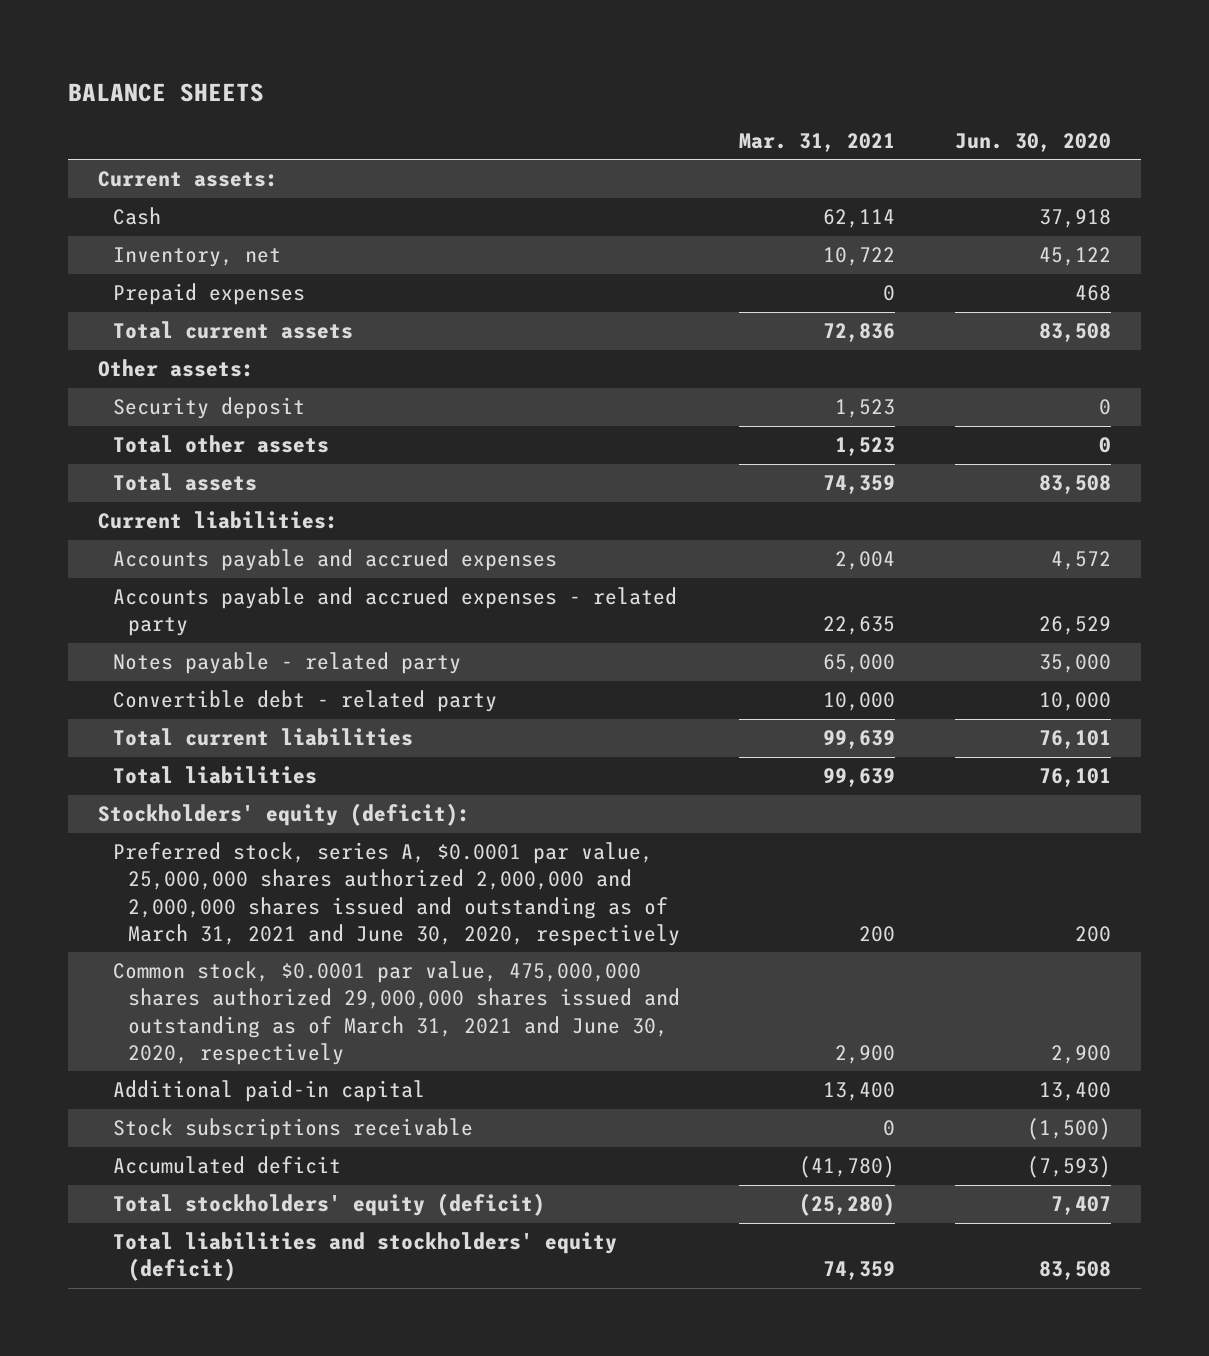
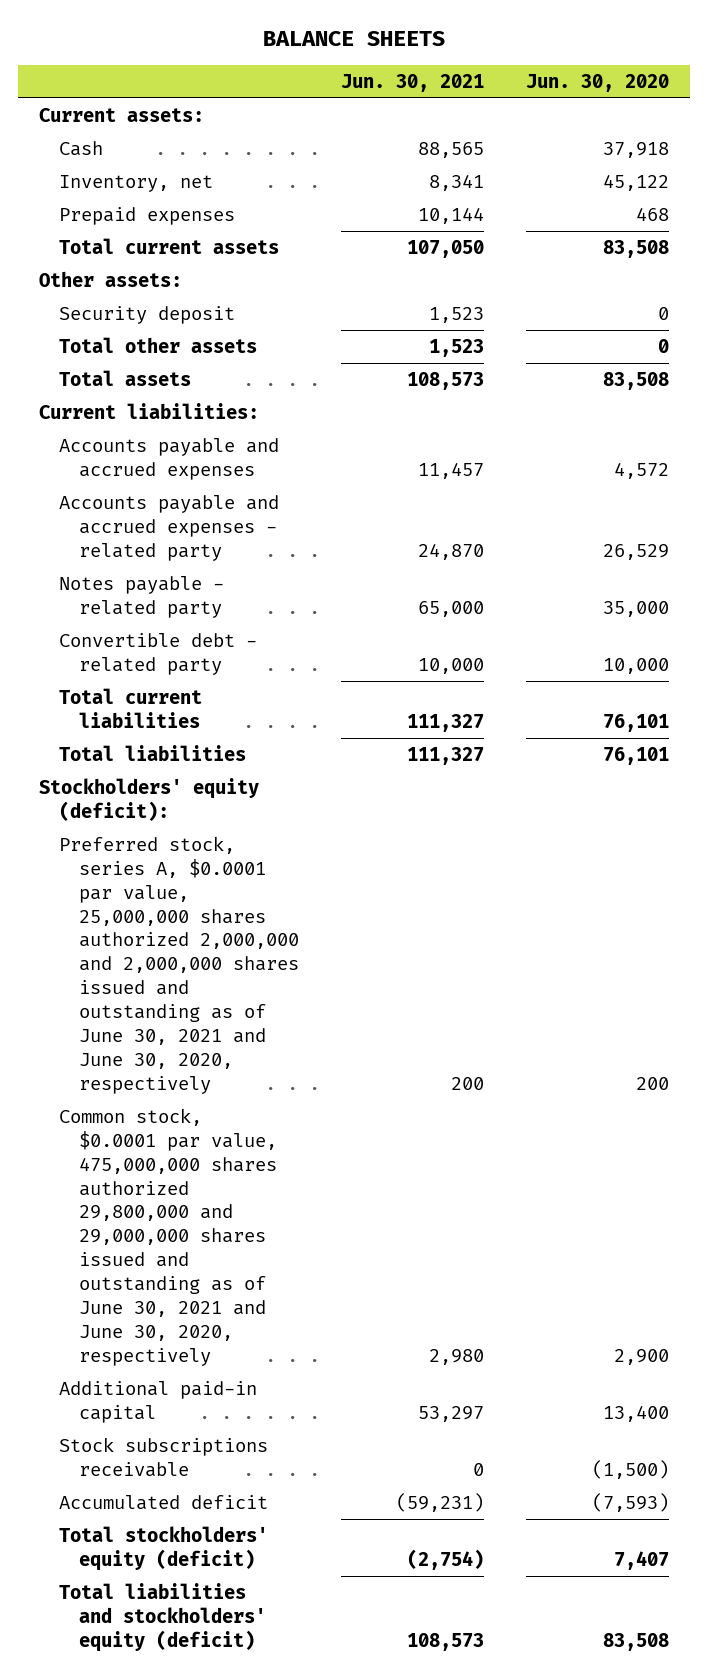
[739,132,896,152] Mar. 31, 2021 -> none
none -> [341,73,485,92] Jun. 30, 2021
[112,842,680,946] Preferred stock, series A, $0.0001 par value, 25,000,000 shares authorized 2,000,000 and 2,000,000 shares issued and outstanding as of March 31, 2021 and June 30, 2020, respectively -> [58,835,300,1094] Preferred stock, series A, $0.0001 par value, 25,000,000 shares authorized 2,000,000 and 2,000,000 shares issued and outstanding as of June 30, 2021 and June 30, 2020, respectively
[112,961,680,1065] Common stock, $0.0001 par value, 475,000,000 shares authorized 29,000,000 shares issued and outstanding as of March 31, 2021 and June 30, 2020, respectively -> [58,1107,278,1366] Common stock, $0.0001 par value, 475,000,000 shares authorized 29,800,000 and 29,000,000 shares issued and outstanding as of June 30, 2021 and June 30, 2020, respectively

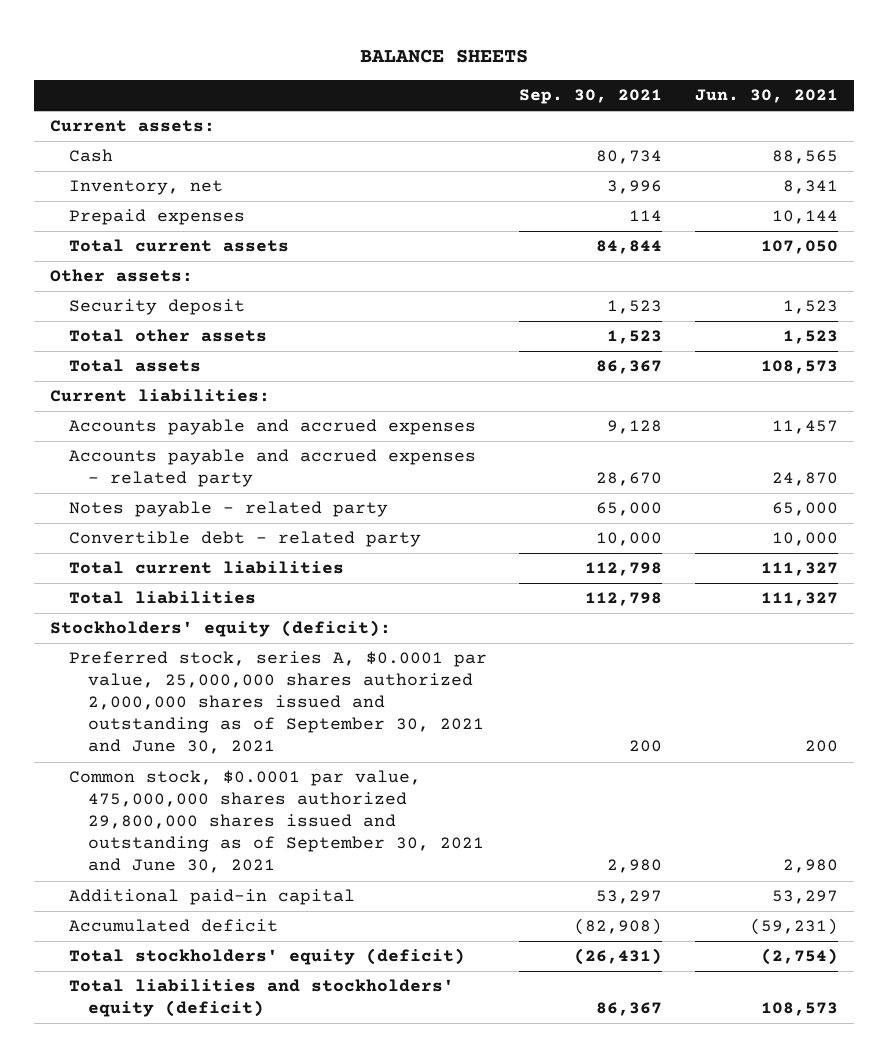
[526,73,670,92] Jun. 30, 2020 -> none
none -> [519,89,663,105] Sep. 30, 2021
[58,835,300,1094] Preferred stock, series A, $0.0001 par value, 25,000,000 shares authorized 2,000,000 and 2,000,000 shares issued and outstanding as of June 30, 2021 and June 30, 2020, respectively -> [69,651,488,755] Preferred stock, series A, $0.0001 par value, 25,000,000 shares authorized 2,000,000 shares issued and outstanding as of September 30, 2021 and June 30, 2021
[58,1107,278,1366] Common stock, $0.0001 par value, 475,000,000 shares authorized 29,800,000 and 29,000,000 shares issued and outstanding as of June 30, 2021 and June 30, 2020, respectively -> [69,770,485,874] Common stock, $0.0001 par value, 475,000,000 shares authorized 29,800,000 shares issued and outstanding as of September 30, 2021 and June 30, 2021
[58,1436,268,1477] Stock subscriptions receivable -> none

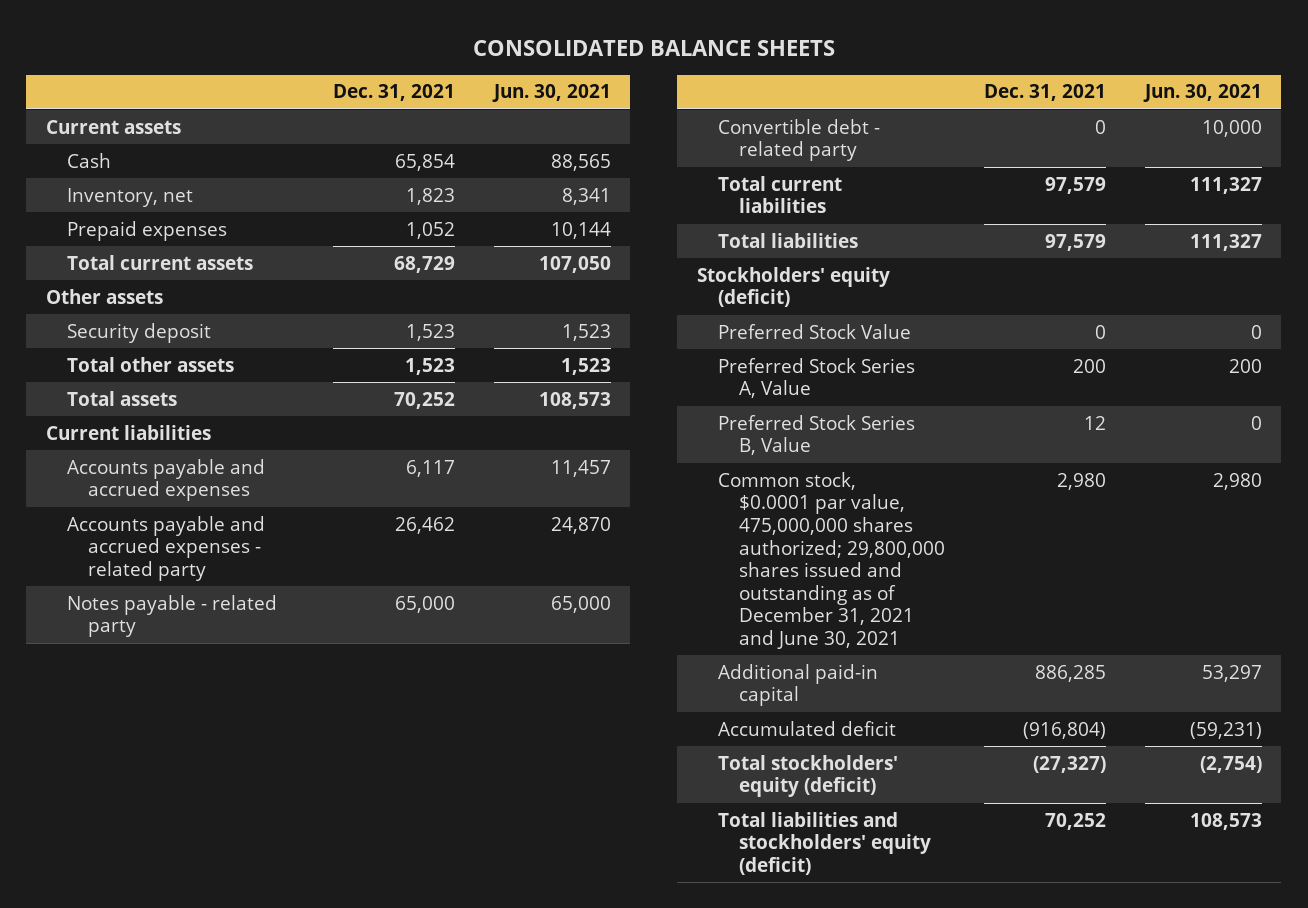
[359,48,528,63] BALANCE SHEETS -> [472,39,835,56] CONSOLIDATED BALANCE SHEETS
[519,89,663,105] Sep. 30, 2021 -> none
none -> [332,84,455,102] Dec. 31, 2021
[50,120,216,133] Current assets: -> [45,119,181,134] Current assets
[50,269,194,283] Other assets: -> [45,288,163,304] Other assets
[50,389,271,403] Current liabilities: -> [45,424,211,440] Current liabilities
[69,651,488,755] Preferred stock, series A, $0.0001 par value, 25,000,000 shares authorized 2,000,000 shares issued and outstanding as of September 30, 2021 and June 30, 2021 -> none
[50,620,392,638] Stockholders' equity (deficit): -> [696,266,890,308] Stockholders' equity (deficit)
none -> [717,323,911,339] Preferred Stock Value
none -> [717,357,915,399] Preferred Stock Series A, Value
none -> [717,414,915,456] Preferred Stock Series B, Value
[69,770,485,874] Common stock, $0.0001 par value, 475,000,000 shares authorized 29,800,000 shares issued and outstanding as of September 30, 2021 and June 30, 2021 -> [717,471,945,649] Common stock, $0.0001 par value, 475,000,000 shares authorized; 29,800,000 shares issued and outstanding as of December 31, 2021 and June 30, 2021

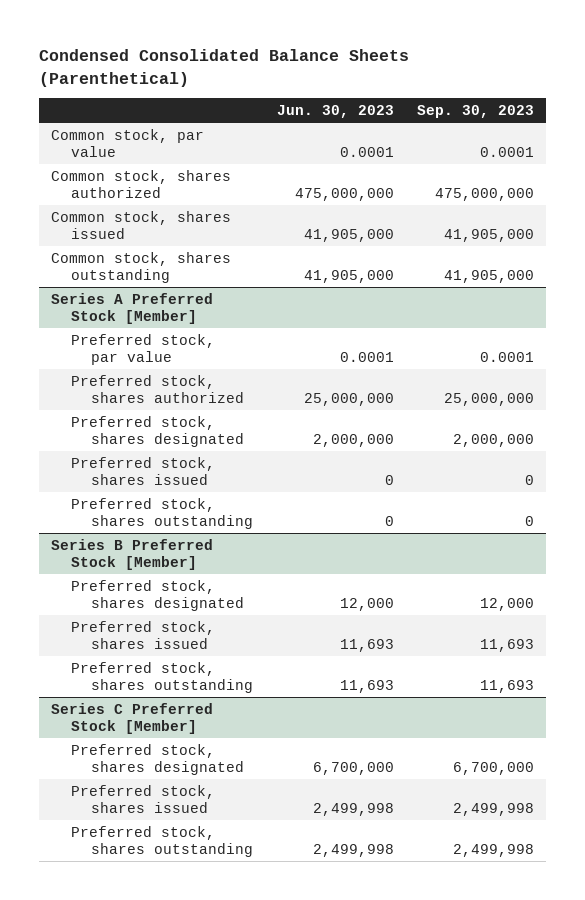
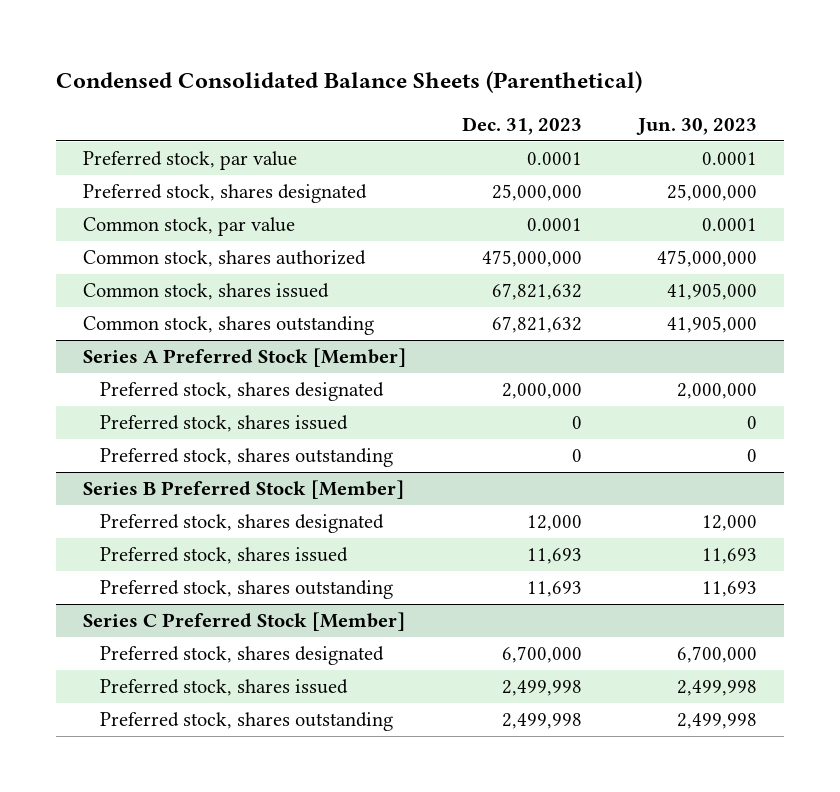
[416,105,534,119] Sep. 30, 2023 -> none
none -> [461,117,582,136] Dec. 31, 2023
none -> [83,151,298,171] Preferred stock, par value
none -> [83,184,368,204] Preferred stock, shares designated
[71,333,216,365] Preferred stock, par value -> none
[71,374,245,403] Preferred stock, shares authorized -> none

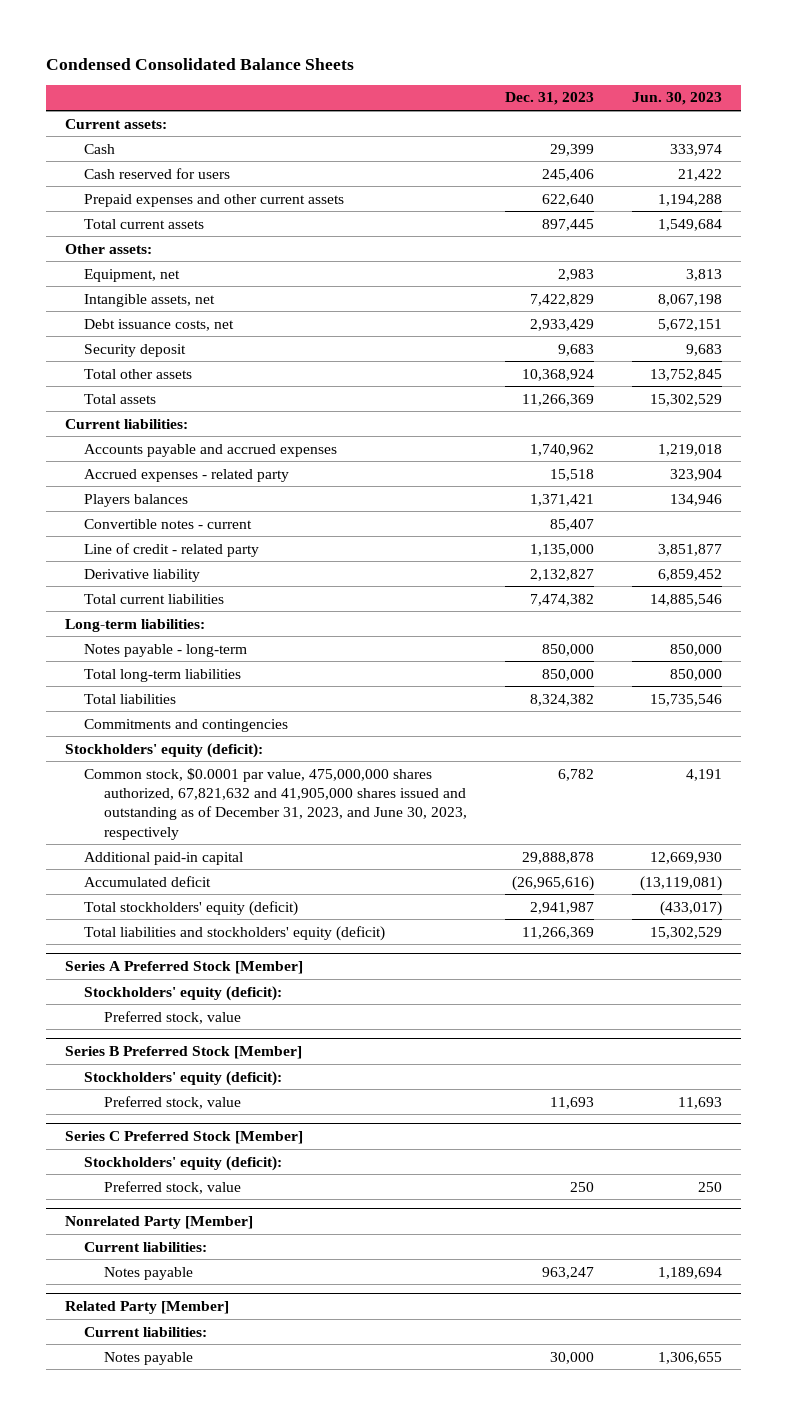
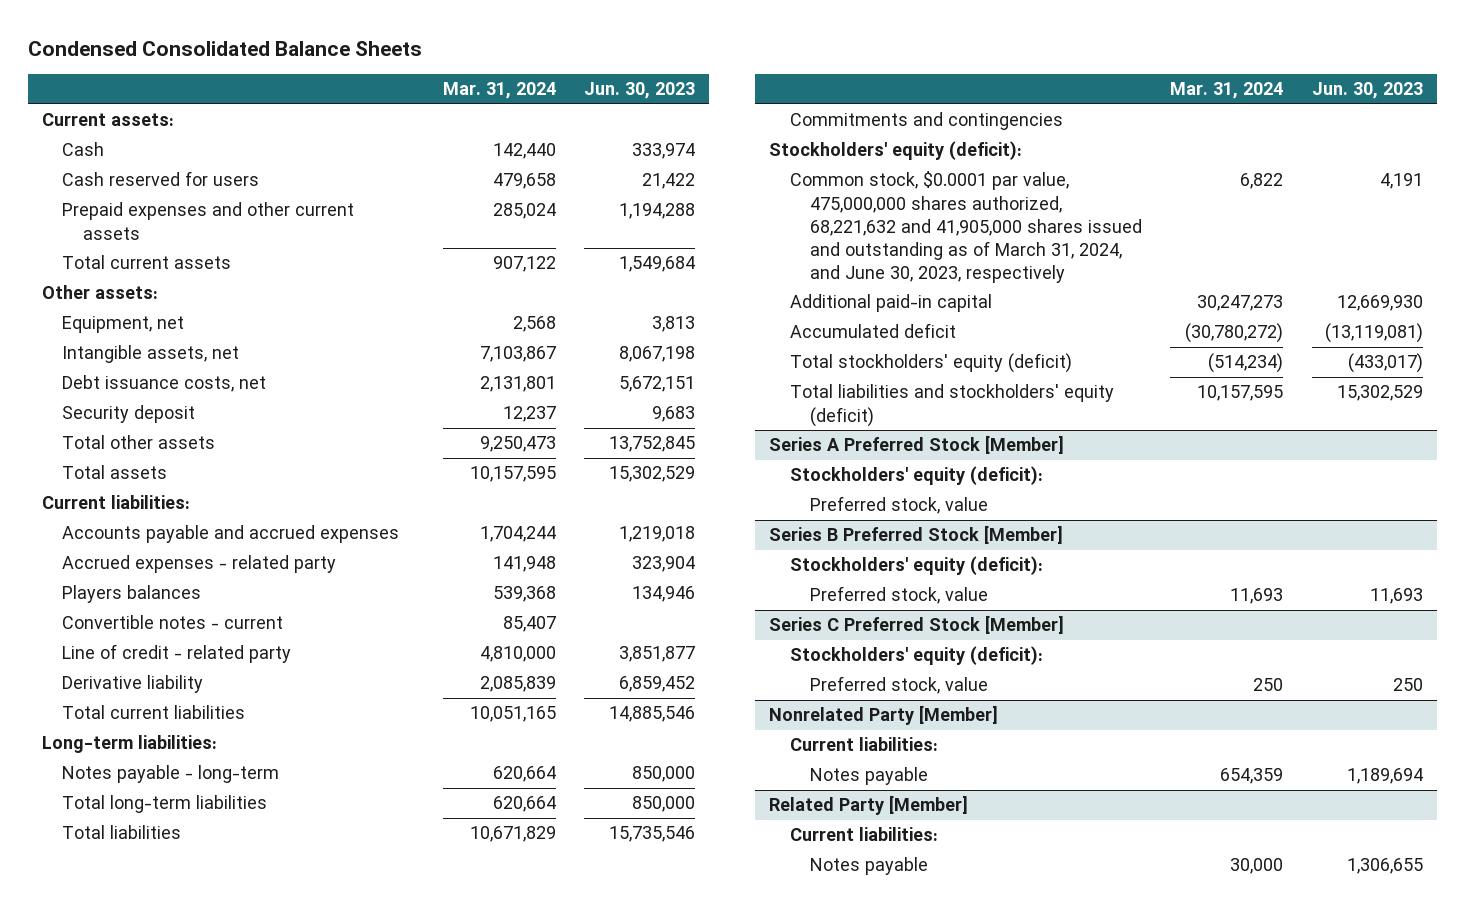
[504,92,594,106] Dec. 31, 2023 -> none
none -> [443,82,557,100] Mar. 31, 2024
[84,767,468,840] Common stock, $0.0001 par value, 475,000,000 shares authorized, 67,821,632 and 41,905,000 shares issued and outstanding as of December 31, 2023, and June 30, 2023, respectively -> [789,171,1143,283] Common stock, $0.0001 par value, 475,000,000 shares authorized, 68,221,632 and 41,905,000 shares issued and outstanding as of March 31, 2024, and June 30, 2023, respectively

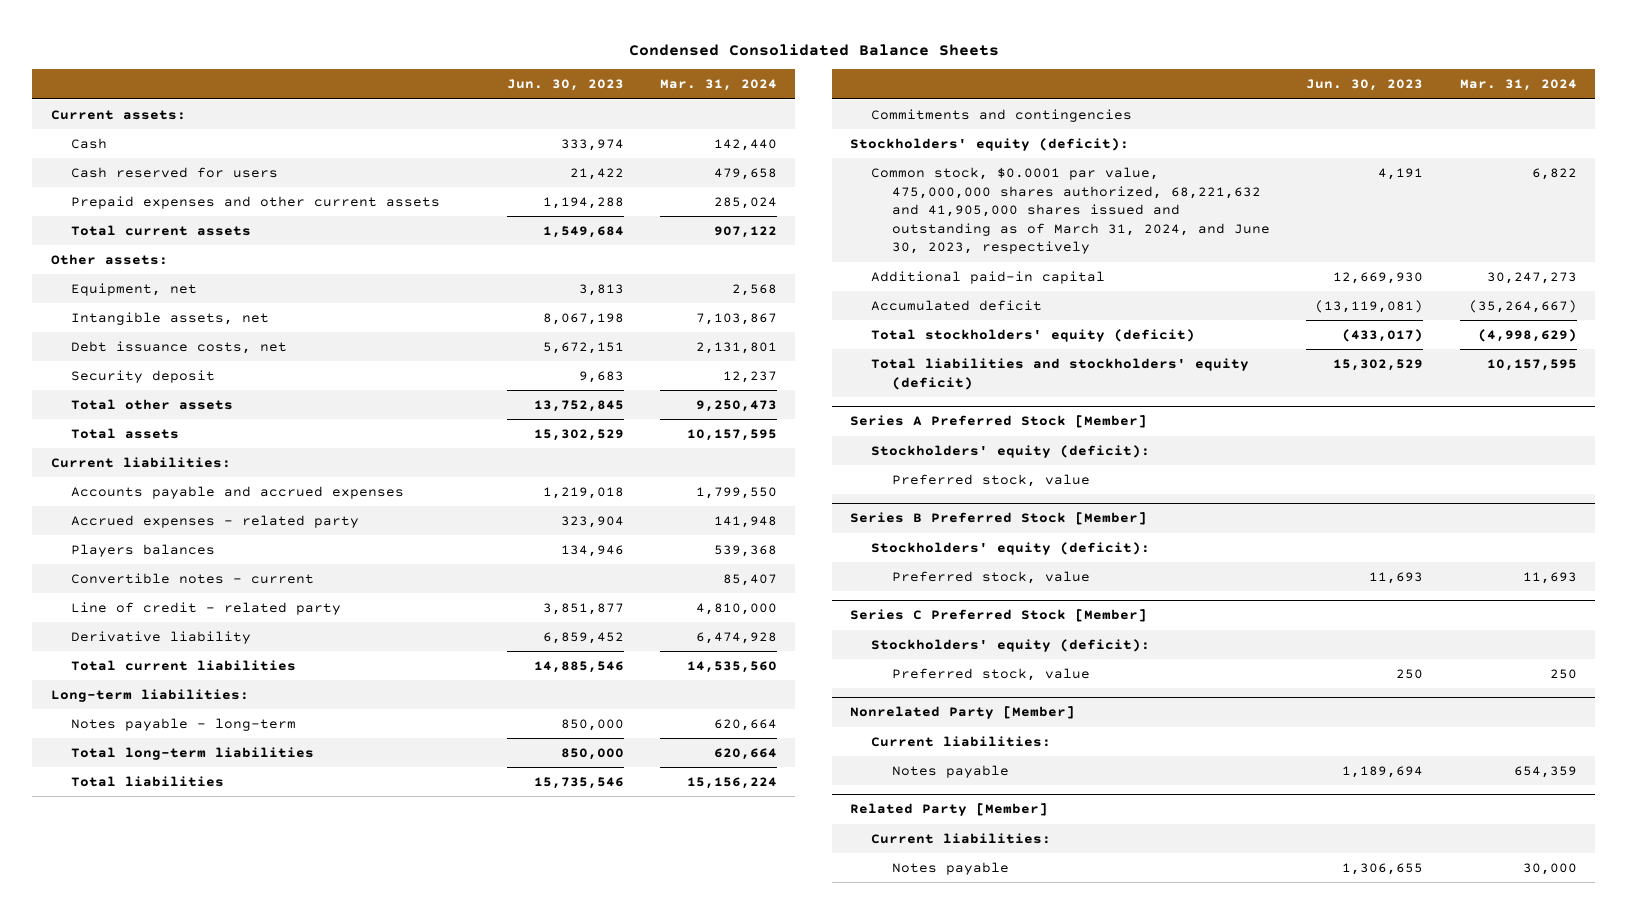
[480,526,557,543] 1,704,244 -> [696,487,778,500] 1,799,550
[480,676,557,693] 2,085,839 -> [696,632,778,645] 6,474,928
[470,706,557,723] 10,051,165 -> [687,661,778,674] 14,535,560
[470,826,557,843] 10,671,829 -> [687,777,778,790] 15,156,224
[1185,323,1284,344] (30,780,272) -> [1468,300,1577,314] (35,264,667)
[1208,353,1284,374] (514,234) -> [1477,329,1577,343] (4,998,629)

